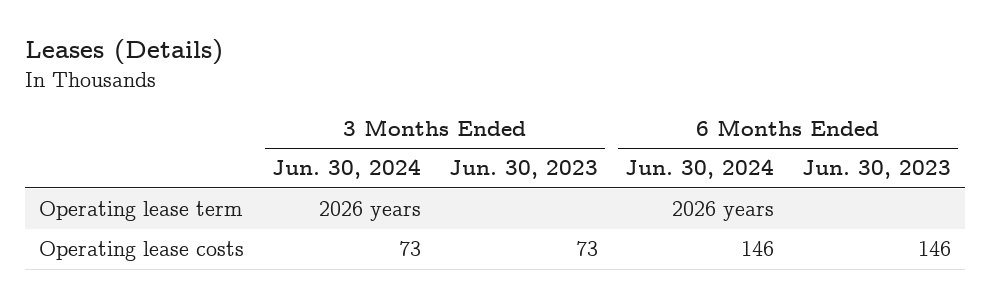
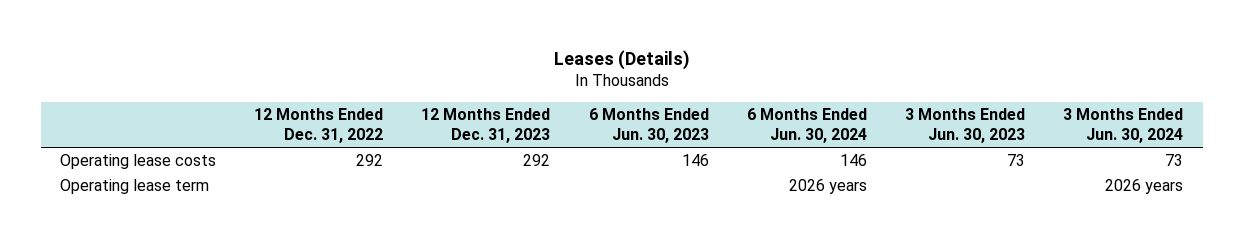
none -> [254,108,384,144] 12 Months Ended Dec. 31, 2022
none -> [421,108,551,144] 12 Months Ended Dec. 31, 2023
[39,201,244,222] Operating lease term -> [59,178,209,194] Operating lease term

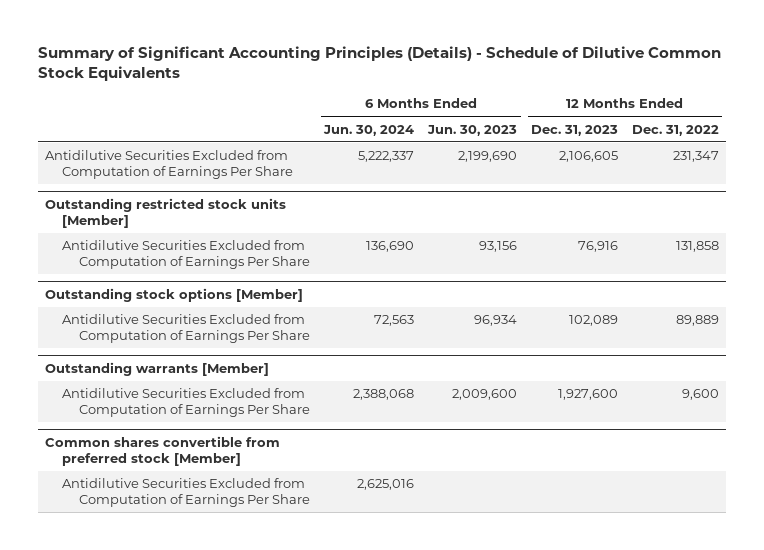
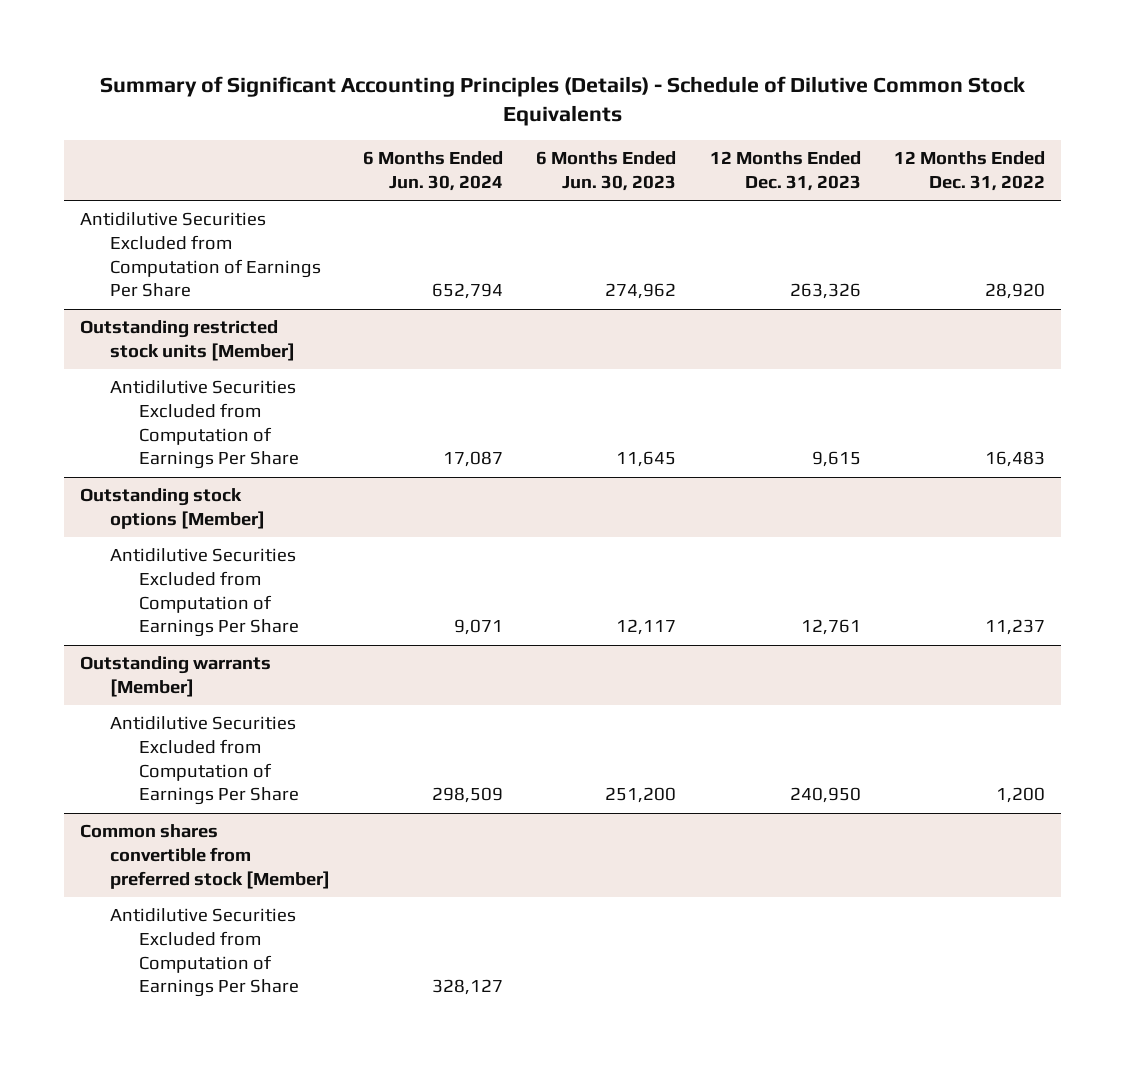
[358,151,415,163] 5,222,337 -> [431,283,503,300] 652,794
[458,151,518,163] 2,199,690 -> [605,283,677,300] 274,962
[558,151,618,163] 2,106,605 -> [789,283,861,300] 263,326
[672,151,719,163] 231,347 -> [984,283,1045,300] 28,920
[366,241,415,253] 136,690 -> [442,451,503,468] 17,087
[479,241,518,253] 93,156 -> [616,451,677,468] 11,645
[577,241,618,253] 76,916 -> [811,451,861,468] 9,615
[675,241,719,253] 131,858 -> [984,451,1045,468] 16,483
[374,315,415,327] 72,563 -> [453,619,503,636] 9,071
[474,315,518,327] 96,934 -> [616,619,677,636] 12,117
[568,315,618,327] 102,089 -> [800,619,861,636] 12,761
[675,315,719,327] 89,889 -> [984,619,1045,636] 11,237
[353,389,415,401] 2,388,068 -> [431,787,503,804] 298,509
[452,389,518,401] 2,009,600 -> [605,787,677,804] 251,200
[557,389,618,401] 1,927,600 -> [789,787,861,804] 240,950
[681,389,719,401] 9,600 -> [995,787,1045,804] 1,200
[357,479,415,491] 2,625,016 -> [431,979,503,996] 328,127

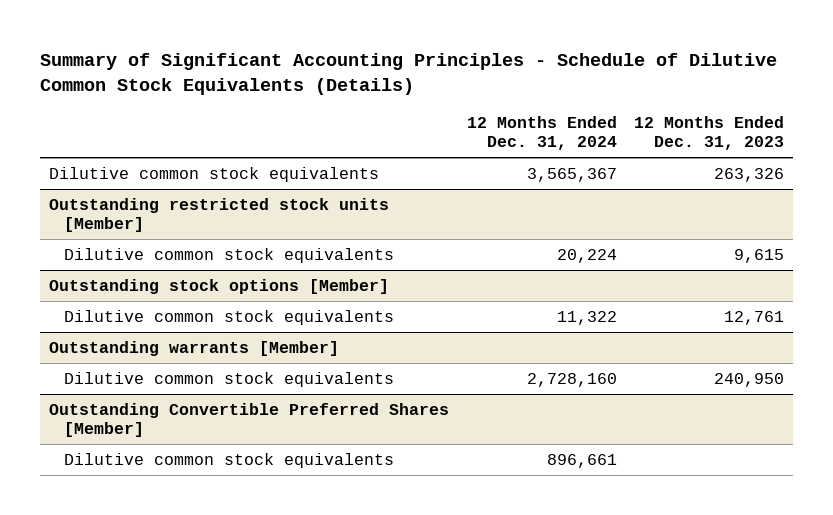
[99,76,1025,127] Summary of Significant Accounting Principles (Details) - Schedule of Dilutive Common Stock Equivalents -> [40,52,778,95] Summary of Significant Accounting Principles - Schedule of Dilutive Common Stock Equivalents (Details)
[362,151,503,191] 6 Months Ended Jun. 30, 2024 -> none
[536,151,677,191] 6 Months Ended Jun. 30, 2023 -> none
[893,151,1045,191] 12 Months Ended Dec. 31, 2022 -> none
none -> [466,115,617,151] 12 Months Ended Dec. 31, 2024
[80,212,321,298] Antidilutive Securities Excluded from Computation of Earnings Per Share -> [49,166,380,182] Dilutive common stock equivalents
[109,380,299,470] Antidilutive Securities Excluded from Computation of Earnings Per Share -> [63,247,394,263] Dilutive common stock equivalents
[109,548,299,638] Antidilutive Securities Excluded from Computation of Earnings Per Share -> [63,309,394,325] Dilutive common stock equivalents
[109,716,299,806] Antidilutive Securities Excluded from Computation of Earnings Per Share -> [63,371,394,387] Dilutive common stock equivalents
[80,824,330,889] Common shares convertible from preferred stock [Member] -> [49,402,450,438] Outstanding Convertible Preferred Shares [Member]
[109,908,299,998] Antidilutive Securities Excluded from Computation of Earnings Per Share -> [63,452,394,468] Dilutive common stock equivalents

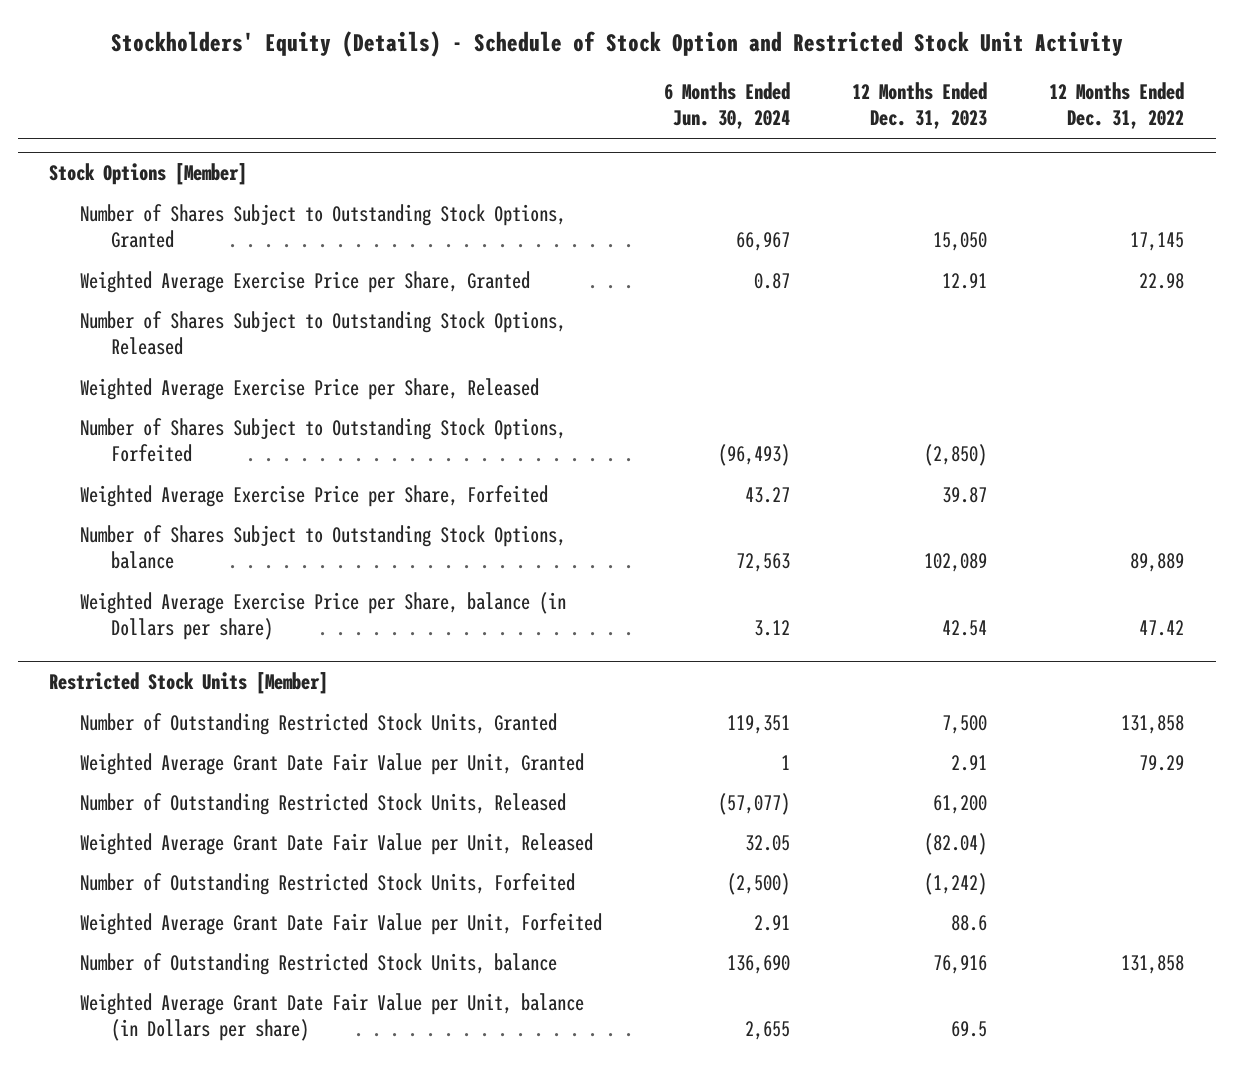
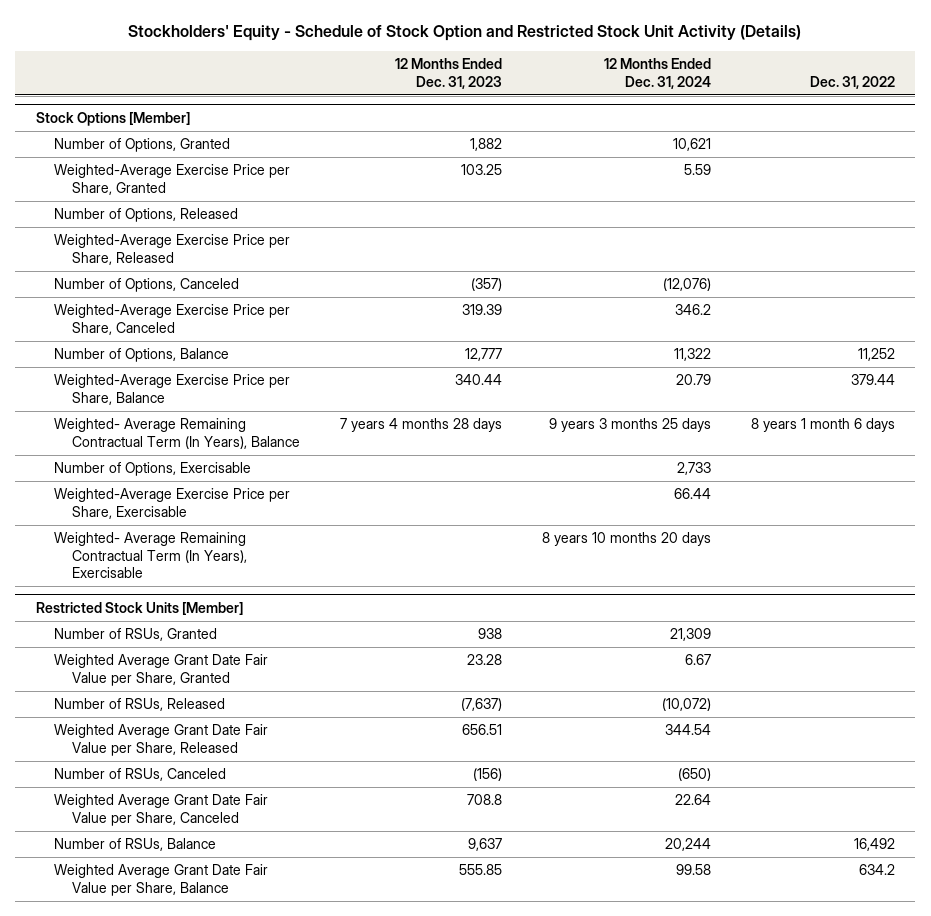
[110,30,1123,57] Stockholders' Equity (Details) - Schedule of Stock Option and Restricted Stock Unit Activity -> [128,25,802,42] Stockholders' Equity - Schedule of Stock Option and Restricted Stock Unit Activity (Details)
[664,82,791,130] 6 Months Ended Jun. 30, 2024 -> none
[1049,82,1185,130] 12 Months Ended Dec. 31, 2022 -> none
none -> [604,58,712,89] 12 Months Ended Dec. 31, 2024
none -> [810,75,896,89] Dec. 31, 2022
[80,203,567,248] Number of Shares Subject to Outstanding Stock Options, Granted -> [53,138,230,153] Number of Options, Granted
[933,231,988,251] 15,050 -> [470,138,503,152] 1,882
[80,270,531,293] Weighted Average Exercise Price per Share, Granted -> [53,164,290,195] Weighted-Average Exercise Price per Share, Granted
[942,272,988,289] 12.91 -> [461,164,503,176] 103.25
[80,310,567,355] Number of Shares Subject to Outstanding Stock Options, Released -> [53,208,238,223] Number of Options, Released
[80,377,540,400] Weighted Average Exercise Price per Share, Released -> [53,234,290,265] Weighted-Average Exercise Price per Share, Released
[80,417,567,462] Number of Shares Subject to Outstanding Stock Options, Forfeited -> [53,278,239,293] Number of Options, Canceled
[924,443,988,466] (2,850) -> [471,278,503,292] (357)
[80,484,549,507] Weighted Average Exercise Price per Share, Forfeited -> [53,304,290,335] Weighted-Average Exercise Price per Share, Canceled
[942,486,988,503] 39.87 -> [462,304,503,316] 319.39
[80,524,567,569] Number of Shares Subject to Outstanding Stock Options, balance -> [53,348,229,363] Number of Options, Balance
[924,552,988,572] 102,089 -> [465,348,503,362] 12,777
[80,591,567,640] Weighted Average Exercise Price per Share, balance (in Dollars per share) -> [53,374,290,405] Weighted-Average Exercise Price per Share, Balance
[942,619,988,636] 42.54 -> [455,374,503,386] 340.44
none -> [53,418,301,449] Weighted- Average Remaining Contractual Term (In Years), Balance
none -> [53,462,251,477] Number of Options, Exercisable
none -> [53,488,290,519] Weighted-Average Exercise Price per Share, Exercisable
none -> [53,532,248,579] Weighted- Average Remaining Contractual Term (In Years), Exercisable
[80,712,558,735] Number of Outstanding Restricted Stock Units, Granted -> [53,628,217,642] Number of RSUs, Granted
[942,714,988,734] 7,500 -> [478,628,503,640] 938
[80,752,585,775] Weighted Average Grant Date Fair Value per Unit, Granted -> [53,654,268,686] Weighted Average Grant Date Fair Value per Share, Granted
[951,754,988,771] 2.91 -> [467,654,503,666] 23.28
[80,792,567,815] Number of Outstanding Restricted Stock Units, Released -> [53,698,225,712] Number of RSUs, Released
[933,794,988,814] 61,200 -> [461,698,503,712] (7,637)
[80,832,594,855] Weighted Average Grant Date Fair Value per Unit, Released -> [53,724,268,756] Weighted Average Grant Date Fair Value per Share, Released
[924,832,988,855] (82.04) -> [462,724,503,736] 656.51
[80,872,576,895] Number of Outstanding Restricted Stock Units, Forfeited -> [53,768,226,782] Number of RSUs, Canceled
[924,872,988,895] (1,242) -> [473,768,503,782] (156)
[80,912,603,935] Weighted Average Grant Date Fair Value per Unit, Forfeited -> [53,794,268,826] Weighted Average Grant Date Fair Value per Share, Canceled
[951,914,988,931] 88.6 -> [467,794,503,806] 708.8
[80,952,558,975] Number of Outstanding Restricted Stock Units, balance -> [53,838,216,852] Number of RSUs, Balance
[933,954,988,974] 76,916 -> [468,838,503,852] 9,637
[80,992,585,1041] Weighted Average Grant Date Fair Value per Unit, balance (in Dollars per share) -> [53,864,268,896] Weighted Average Grant Date Fair Value per Share, Balance
[951,1020,988,1037] 69.5 -> [459,864,503,876] 555.85

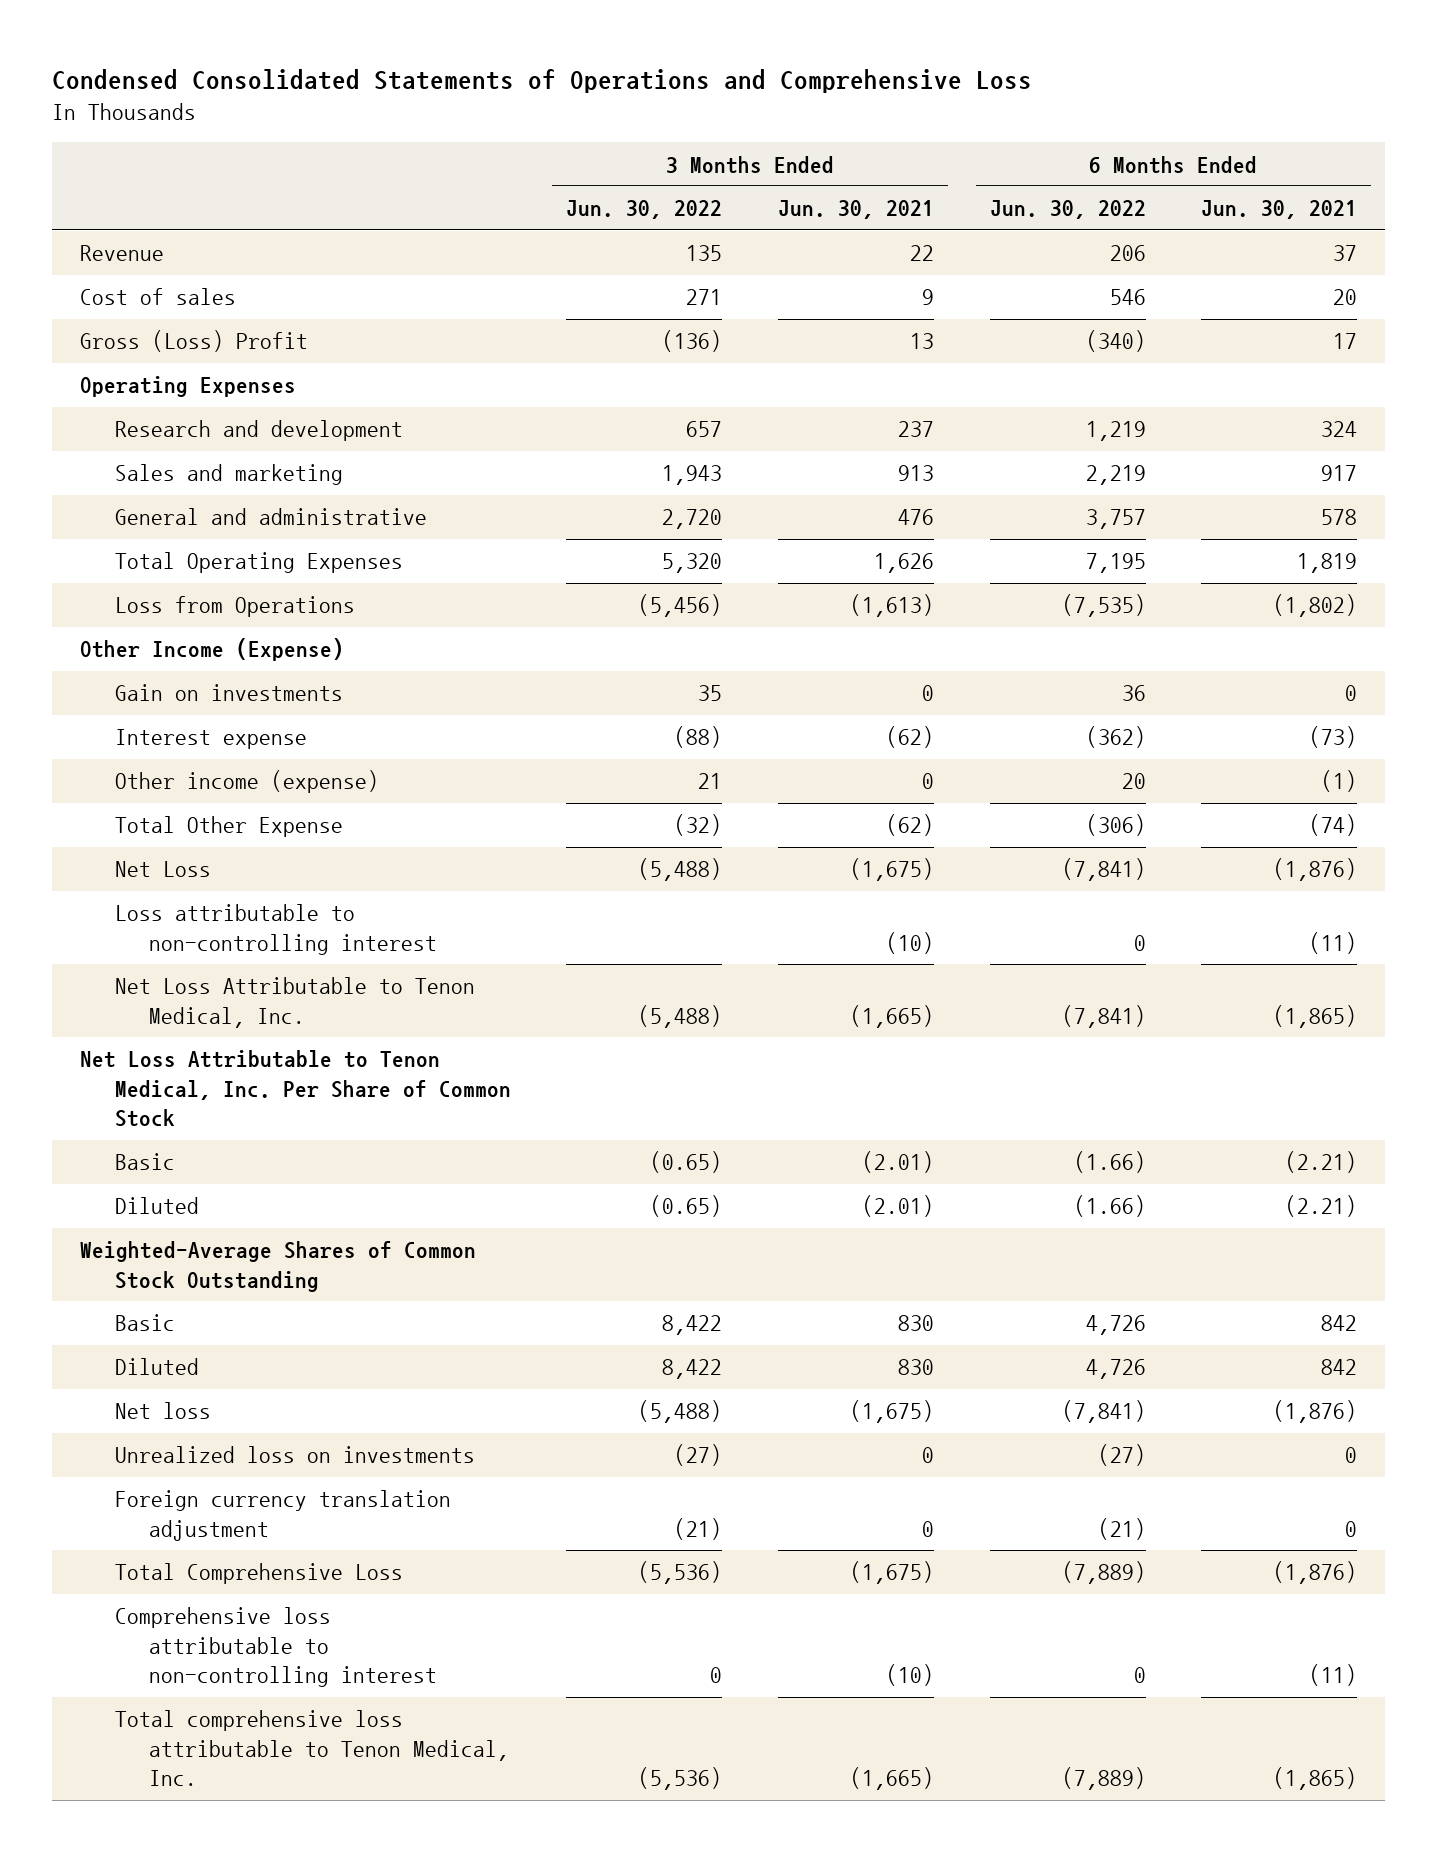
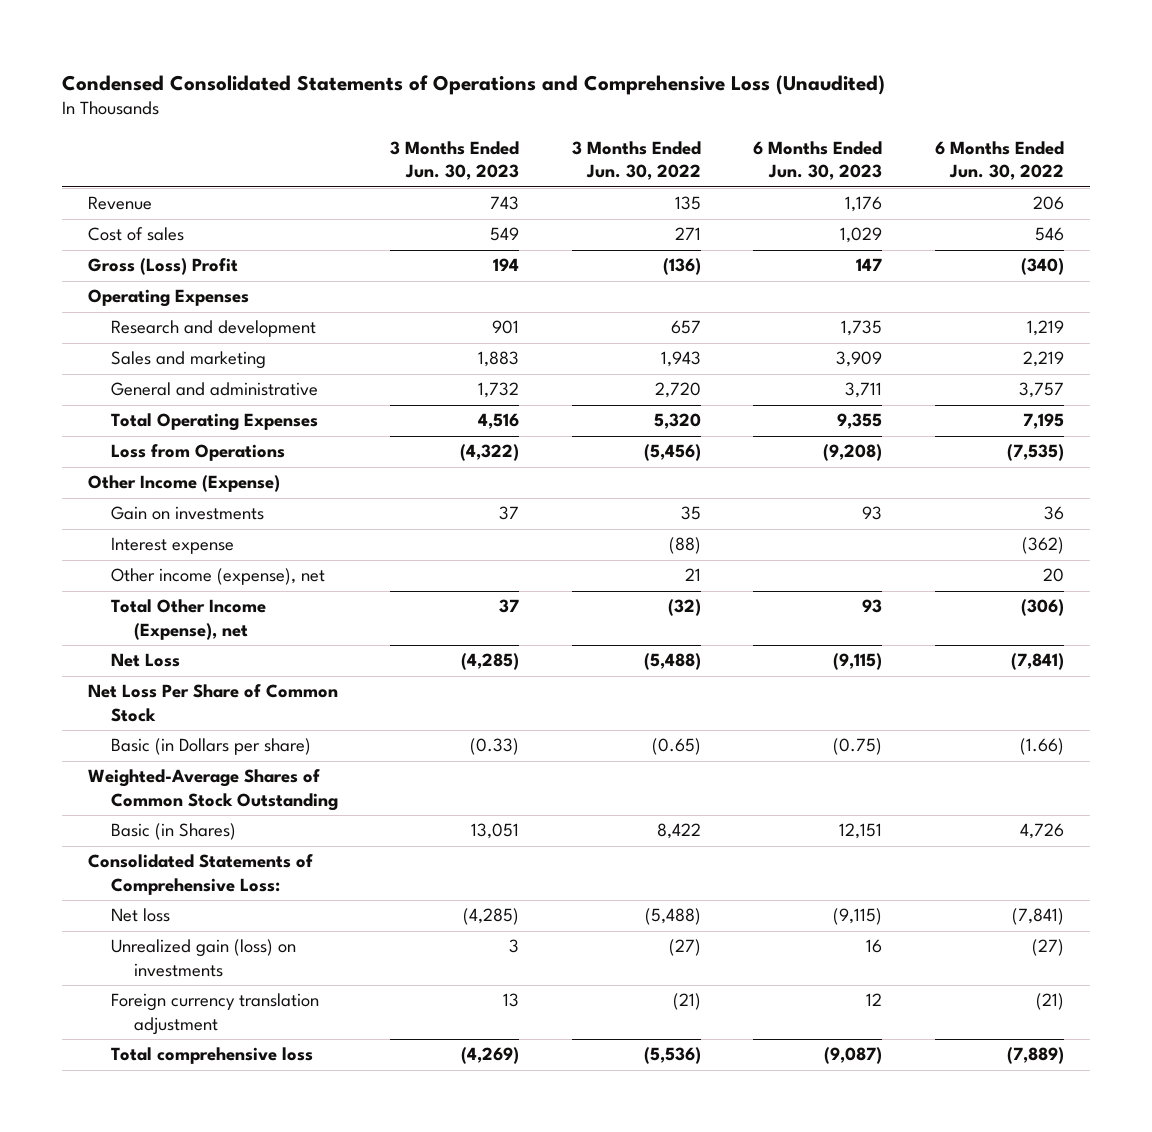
[51,68,1032,93] Condensed Consolidated Statements of Operations and Comprehensive Loss -> [61,74,885,95] Condensed Consolidated Statements of Operations and Comprehensive Loss (Unaudited)
[777,200,934,220] Jun. 30, 2021 -> none
[1201,200,1358,220] Jun. 30, 2021 -> none
none -> [390,141,520,181] 3 Months Ended Jun. 30, 2023
none -> [753,141,883,181] 6 Months Ended Jun. 30, 2023
[114,770,379,794] Other income (expense) -> [110,568,325,586] Other income (expense), net
[114,816,343,838] Total Other Expense -> [110,599,266,640] Total Other Income (Expense), net
[114,904,438,955] Loss attributable to non-controlling interest -> none
[114,977,475,1028] Net Loss Attributable to Tenon Medical, Inc. -> none
[114,1197,199,1215] Diluted -> none
[79,1050,511,1128] Net Loss Attributable to Tenon Medical, Inc. Per Share of Common Stock -> [87,684,338,722] Net Loss Per Share of Common Stock
[114,1153,175,1171] Basic -> [110,738,311,756] Basic (in Dollars per share)
[114,1358,199,1376] Diluted -> none
[114,1314,175,1332] Basic -> [110,823,236,841] Basic (in Shares)
none -> [87,854,313,895] Consolidated Statements of Comprehensive Loss:
[114,1446,475,1464] Unrealized loss on investments -> [110,939,296,977] Unrealized gain (loss) on investments
[114,1607,438,1688] Comprehensive loss attributable to non-controlling interest -> none
[114,1710,510,1787] Total comprehensive loss attributable to Tenon Medical, Inc. -> none
[114,1563,403,1585] Total Comprehensive Loss -> [110,1047,313,1065] Total comprehensive loss

